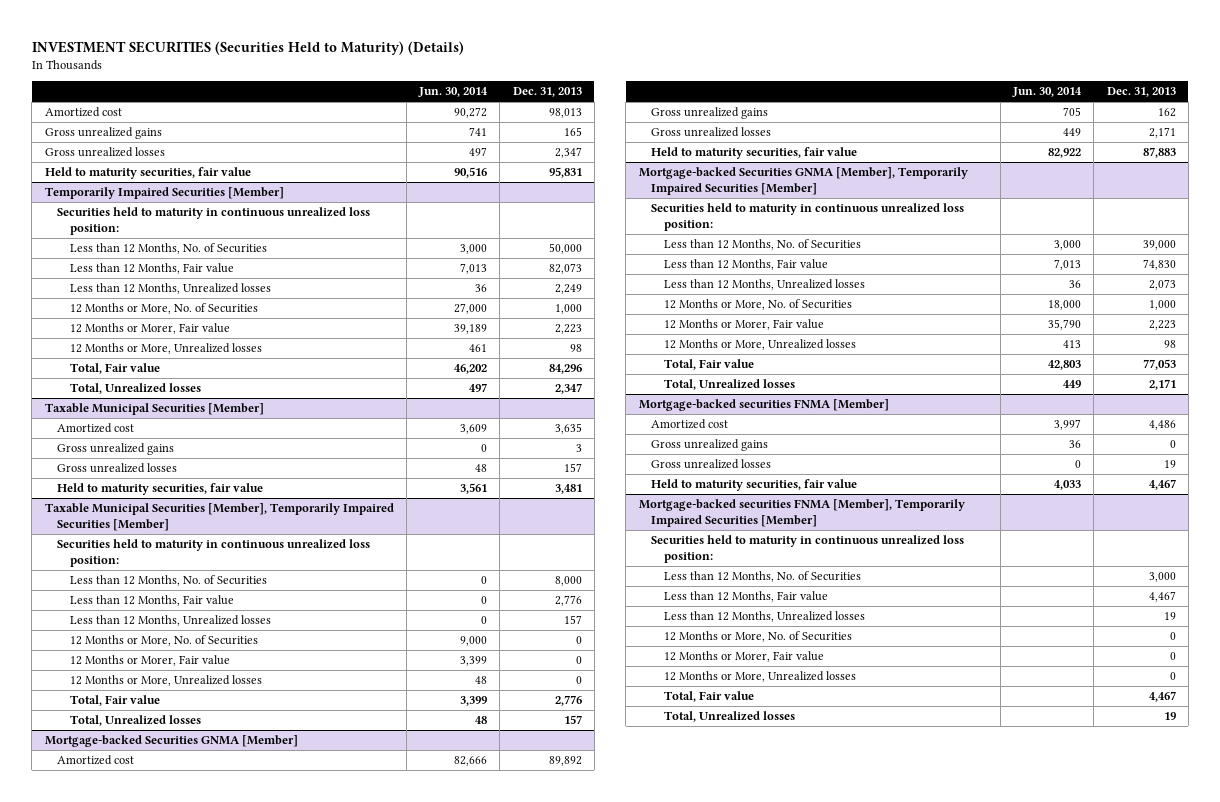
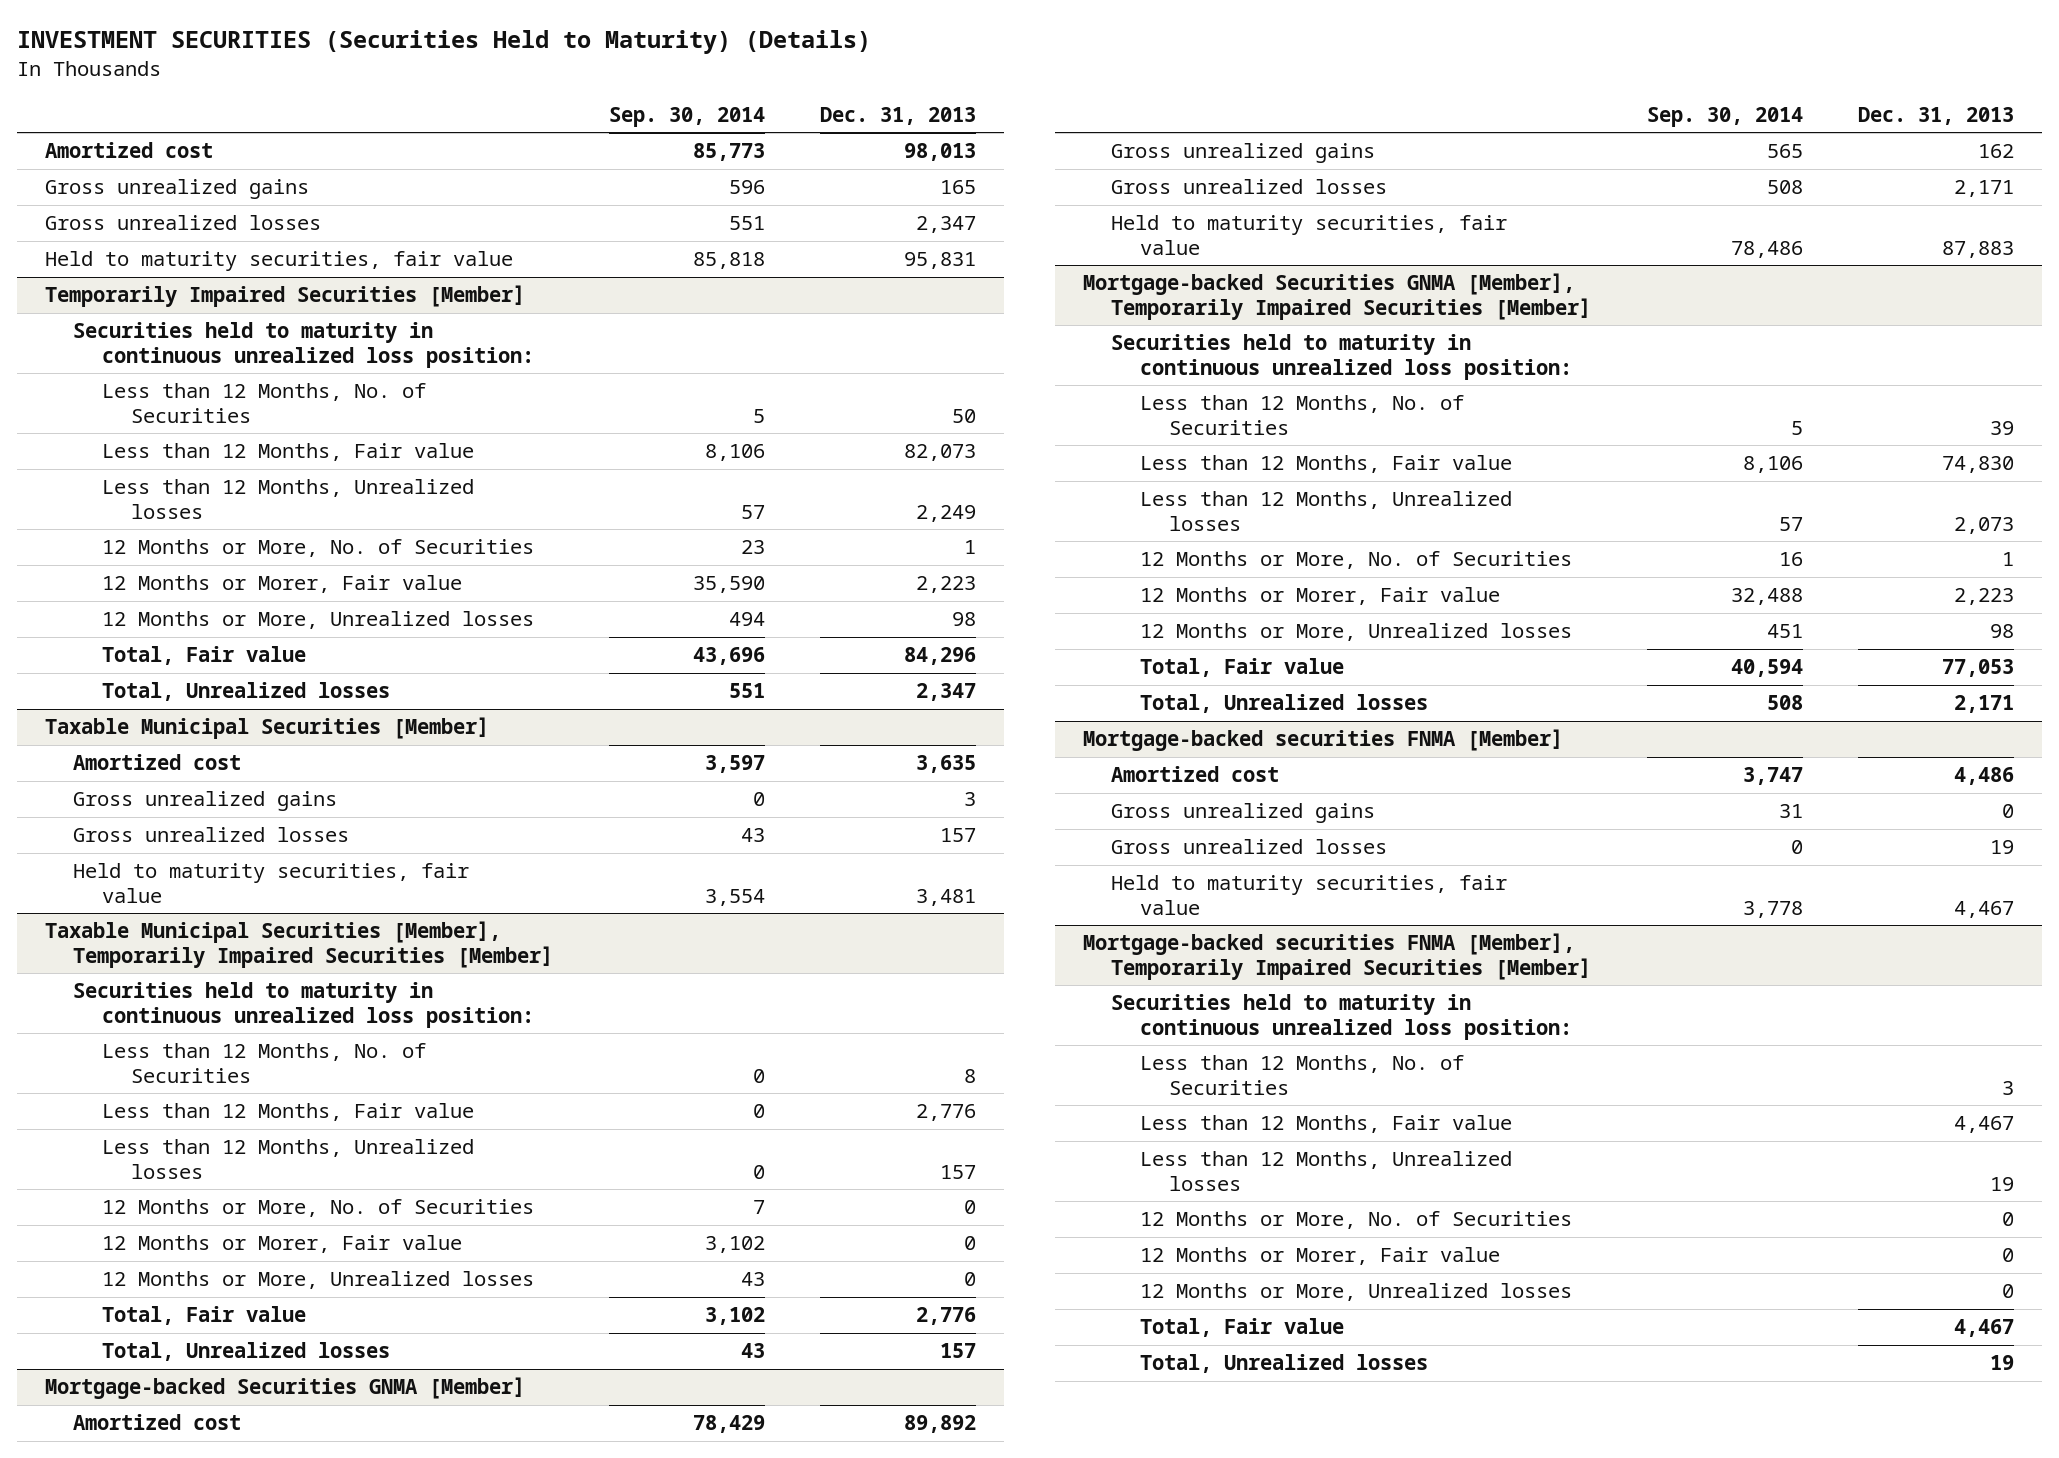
[418,87,489,98] Jun. 30, 2014 -> none
none -> [608,106,765,127] Sep. 30, 2014
[548,243,582,255] 50,000 -> [952,408,977,423] 50
[554,304,582,315] 1,000 -> [964,540,977,555] 1
[554,576,582,587] 8,000 -> [964,1068,977,1083] 8
[1142,240,1176,251] 39,000 -> [1990,420,2015,435] 39
[1148,300,1176,311] 1,000 -> [2002,552,2015,567] 1
[1148,572,1176,583] 3,000 -> [2002,1080,2015,1095] 3

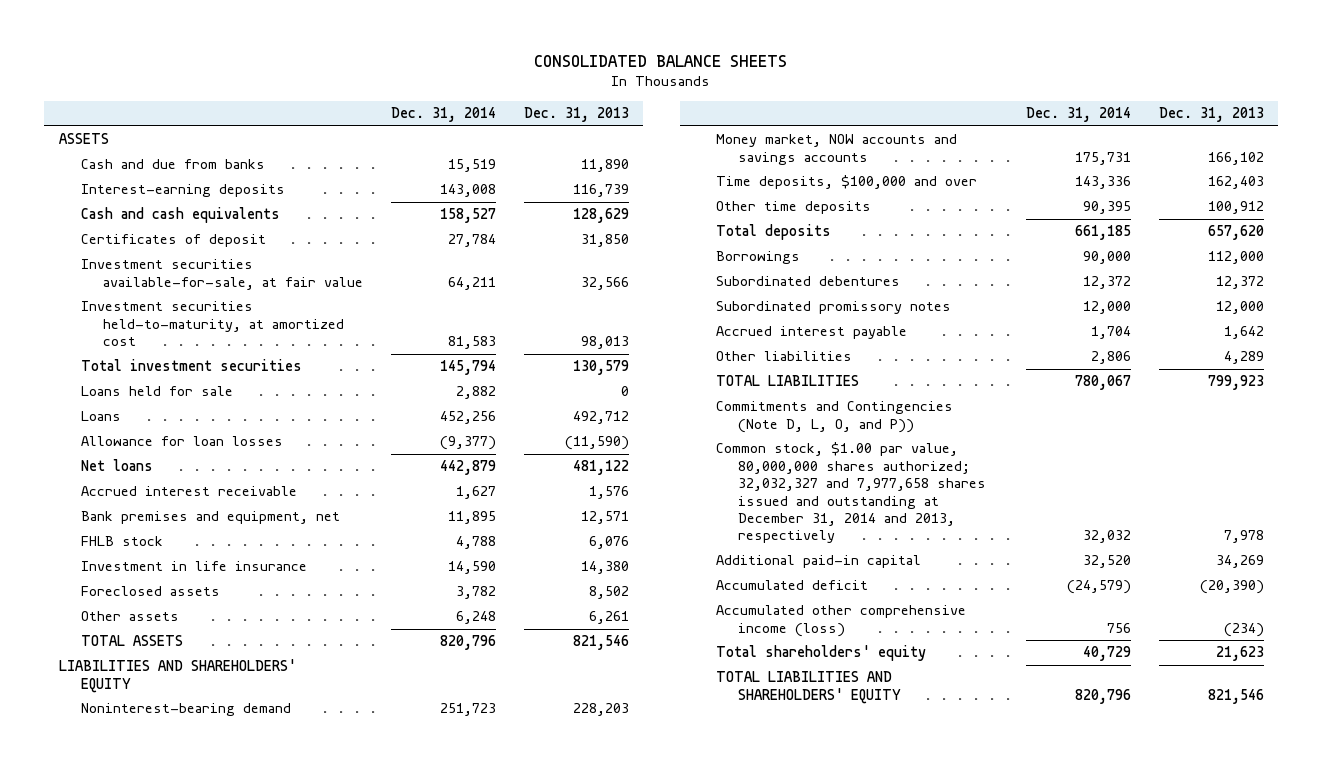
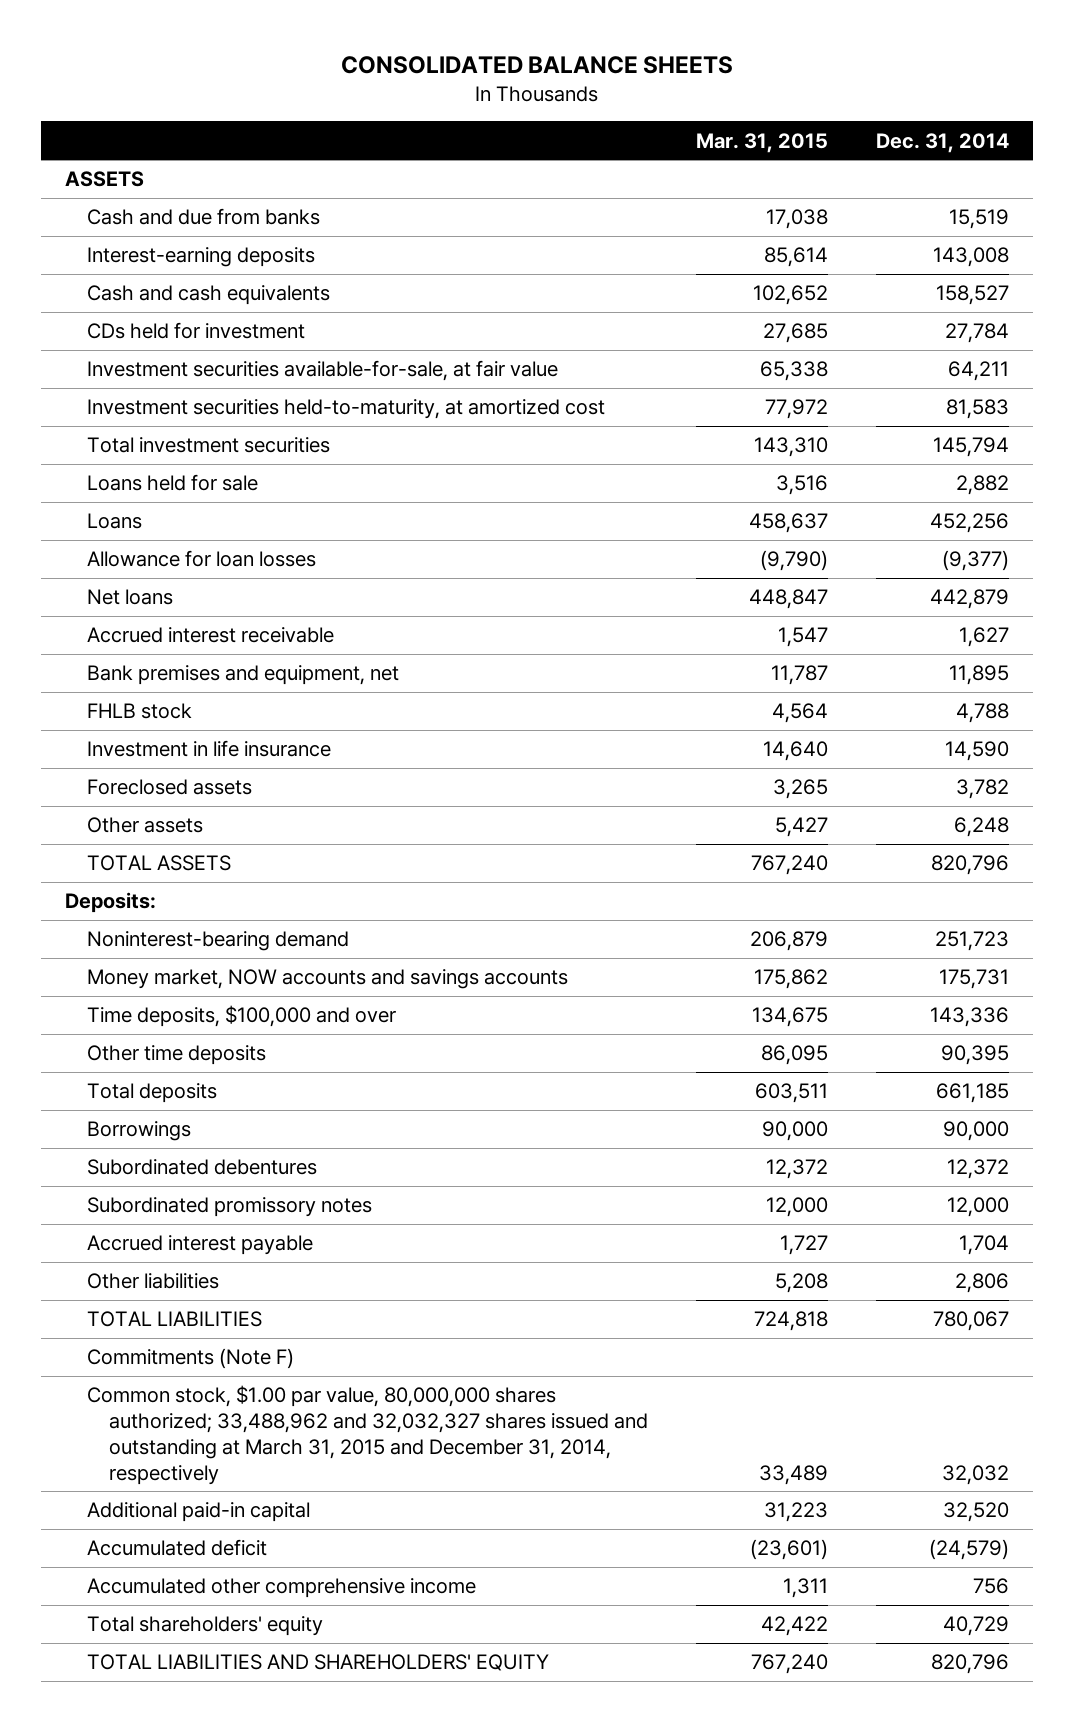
[524,107,630,123] Dec. 31, 2013 -> none
none -> [696,132,829,153] Mar. 31, 2015
[80,234,266,248] Certificates of deposit -> [87,322,306,340] CDs held for investment
[58,659,296,693] LIABILITIES AND SHAREHOLDERS' EQUITY -> none
none -> [65,892,157,914] Deposits:
[715,401,953,433] Commitments and Contingencies (Note D, L, O, and P)) -> [87,1348,295,1370] Commitments (Note F)
[715,442,987,544] Common stock, $1.00 par value, 80,000,000 shares authorized; 32,032,327 and 7,977,658 shares issued and outstanding at December 31, 2014 and 2013, respectively -> [87,1385,649,1485] Common stock, $1.00 par value, 80,000,000 shares authorized; 33,488,962 and 32,032,327 shares issued and outstanding at March 31, 2015 and December 31, 2014, respectively
[715,605,966,637] Accumulated other comprehensive income (loss) -> [87,1578,477,1599] Accumulated other comprehensive income

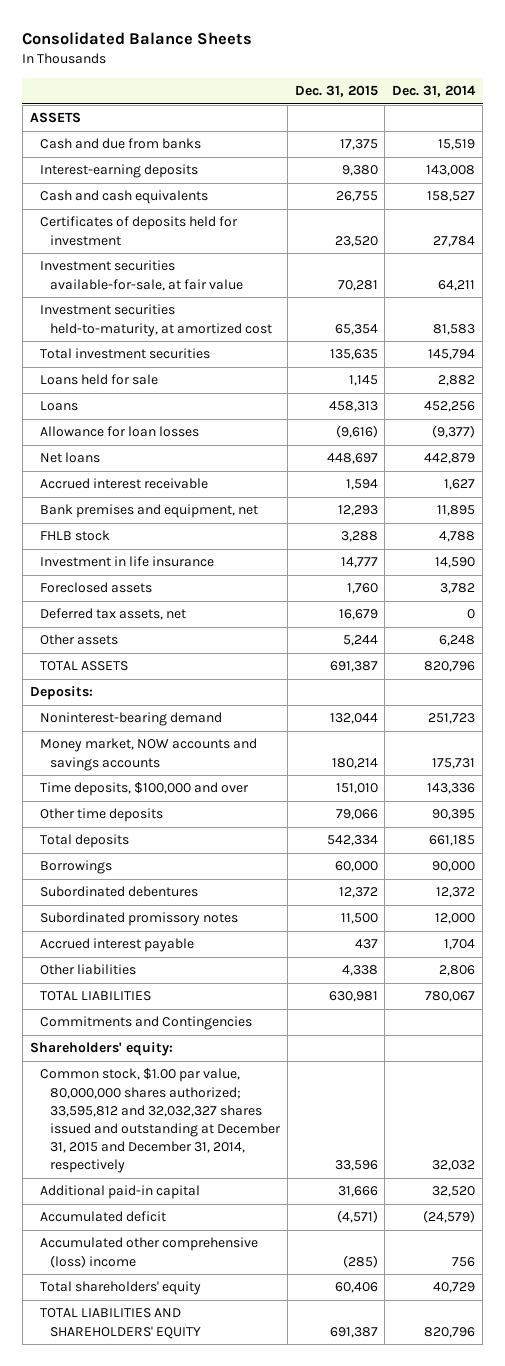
[341,56,734,75] CONSOLIDATED BALANCE SHEETS -> [22,32,253,46] Consolidated Balance Sheets
[696,132,829,153] Mar. 31, 2015 -> none
none -> [294,85,378,98] Dec. 31, 2015
[87,322,306,340] CDs held for investment -> [39,216,238,246] Certificates of deposits held for investment
none -> [39,608,186,621] Deferred tax assets, net
[87,1348,295,1370] Commitments (Note F) -> [39,1016,252,1031] Commitments and Contingencies
none -> [29,1042,173,1057] Shareholders' equity:
[87,1385,649,1485] Common stock, $1.00 par value, 80,000,000 shares authorized; 33,488,962 and 32,032,327 shares issued and outstanding at March 31, 2015 and December 31, 2014, respectively -> [39,1068,281,1174] Common stock, $1.00 par value, 80,000,000 shares authorized; 33,595,812 and 32,032,327 shares issued and outstanding at December 31, 2015 and December 31, 2014, respectively
[87,1578,477,1599] Accumulated other comprehensive income -> [39,1237,258,1268] Accumulated other comprehensive (loss) income

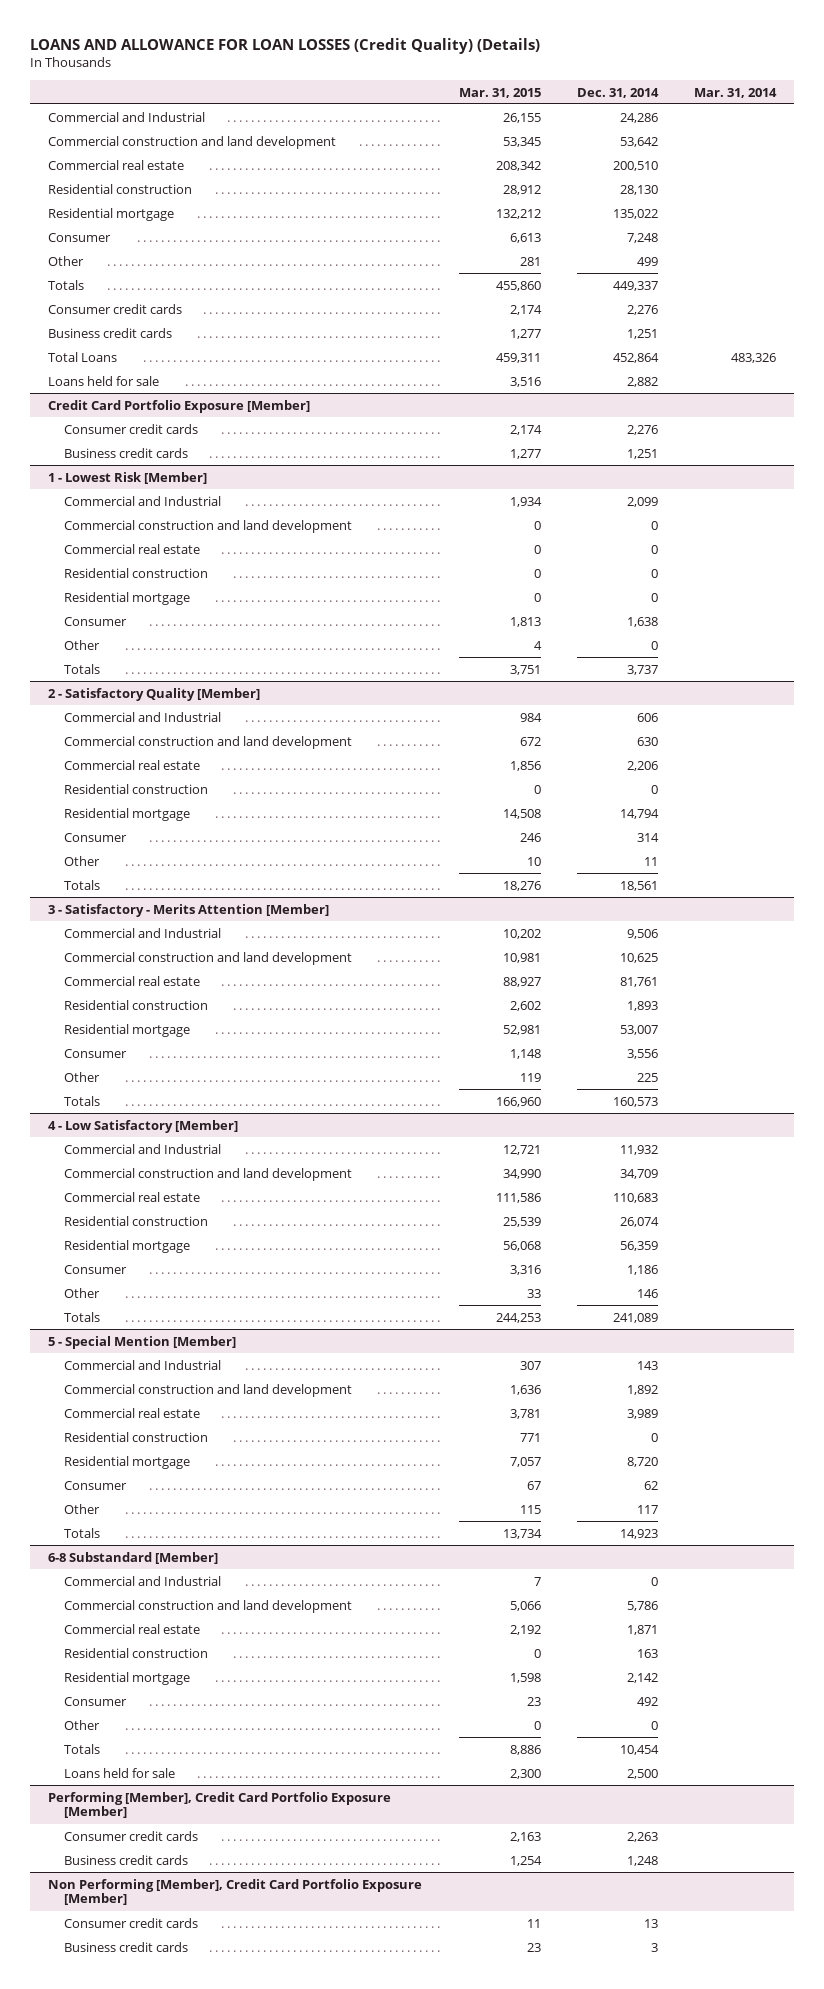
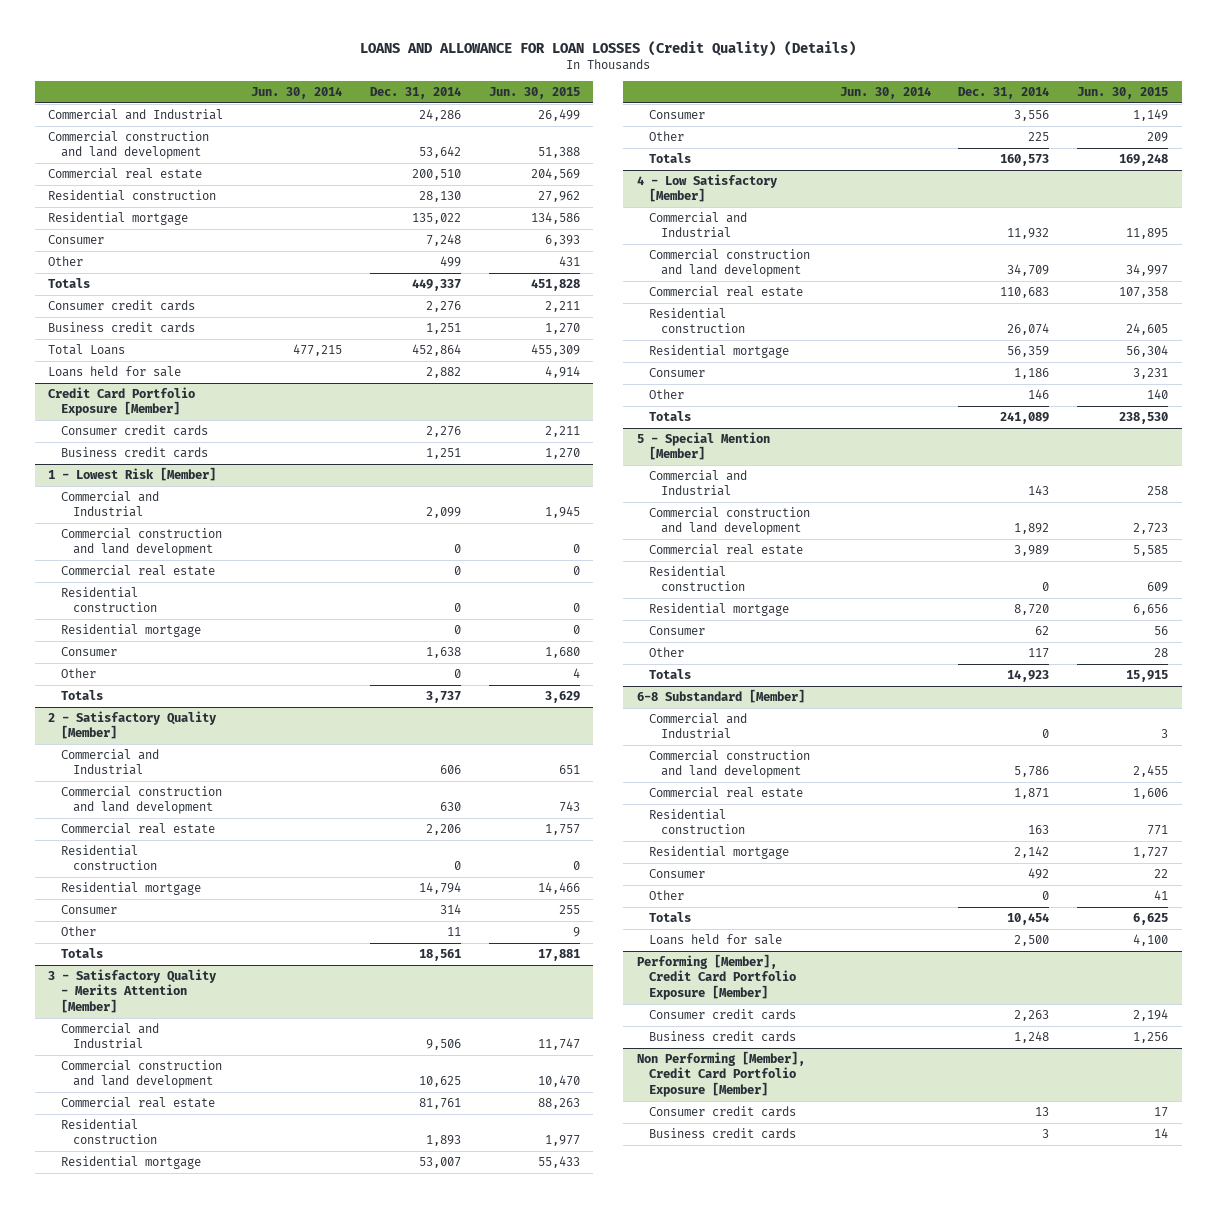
[458,87,541,98] Mar. 31, 2015 -> none
[694,87,778,98] Mar. 31, 2014 -> none
none -> [251,87,343,100] Jun. 30, 2014
none -> [488,87,580,100] Jun. 30, 2015
[48,903,330,917] 3 - Satisfactory - Merits Attention [Member] -> [48,969,218,1013] 3 - Satisfactory Quality - Merits Attention [Member]

